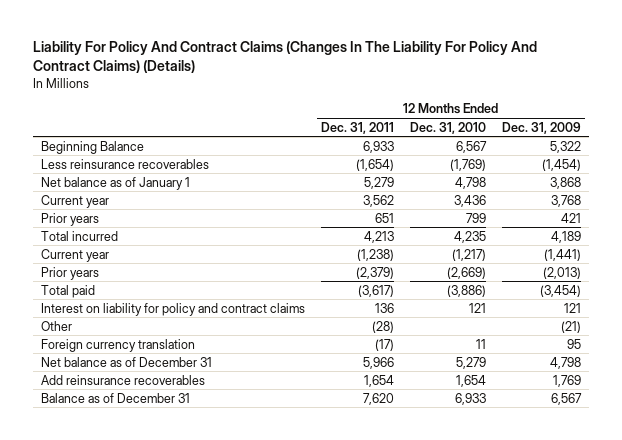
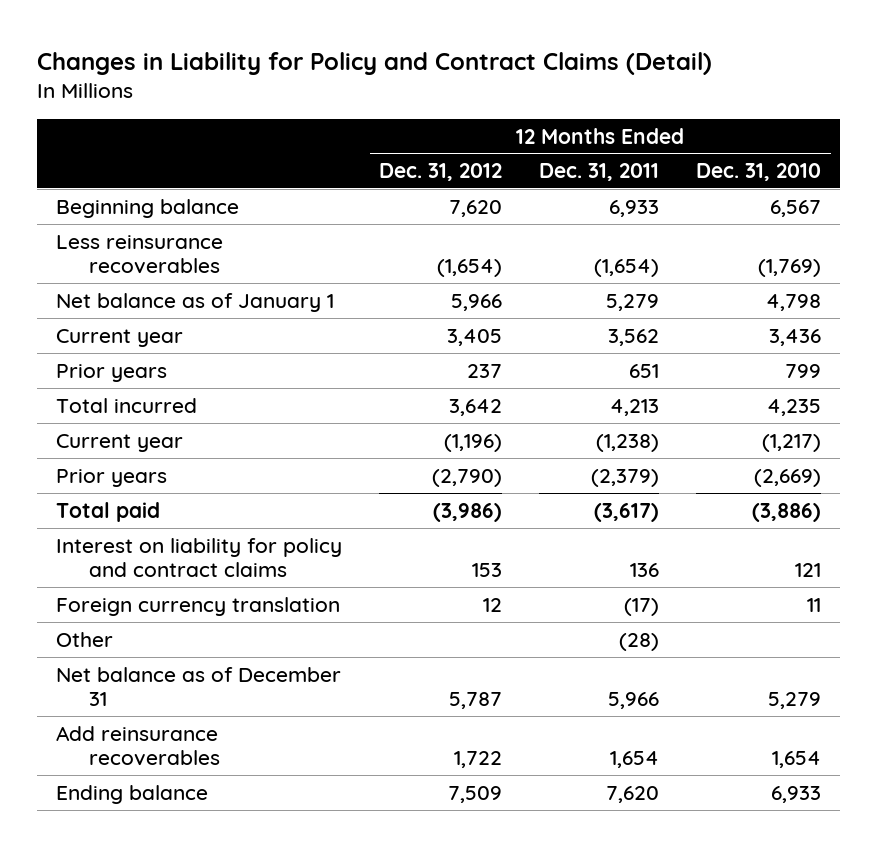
[32,40,537,73] Liability For Policy And Contract Claims (Changes In The Liability For Policy And Contract Claims) (Details) -> [37,51,713,75] Changes in Liability for Policy and Contract Claims (Detail)
[501,121,581,134] Dec. 31, 2009 -> none
none -> [379,163,503,182] Dec. 31, 2012
[40,140,144,154] Beginning Balance -> [55,198,239,218] Beginning balance
[40,320,72,331] Other -> [55,631,113,647] Other
[40,392,190,403] Balance as of December 31 -> [55,784,208,804] Ending balance

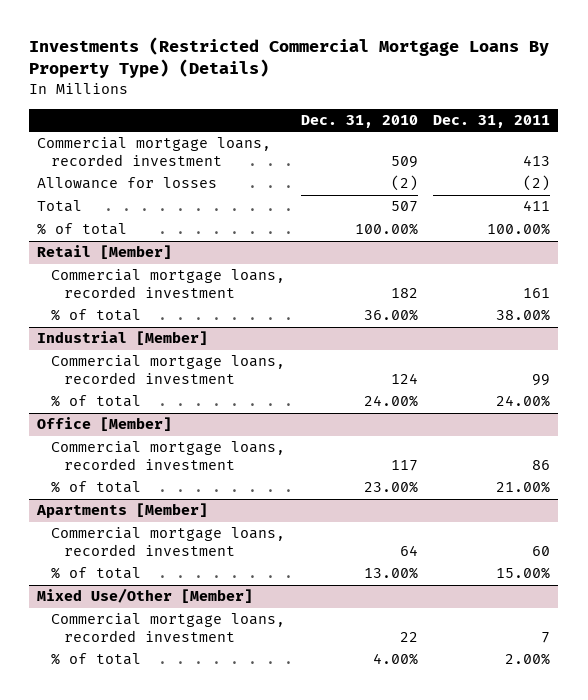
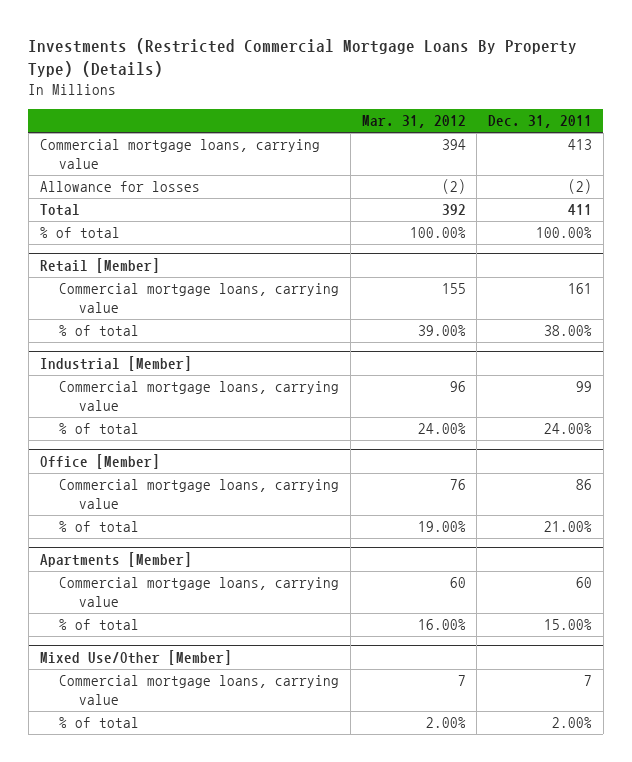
[300,114,418,128] Dec. 31, 2010 -> none
none -> [361,115,466,129] Mar. 31, 2012
[37,137,272,166] Commercial mortgage loans, recorded investment -> [39,139,320,170] Commercial mortgage loans, carrying value
[50,269,285,298] Commercial mortgage loans, recorded investment -> [59,283,340,314] Commercial mortgage loans, carrying value
[50,355,285,384] Commercial mortgage loans, recorded investment -> [59,381,340,412] Commercial mortgage loans, carrying value
[50,441,285,470] Commercial mortgage loans, recorded investment -> [59,479,340,510] Commercial mortgage loans, carrying value
[50,527,285,556] Commercial mortgage loans, recorded investment -> [59,577,340,608] Commercial mortgage loans, carrying value
[50,613,285,642] Commercial mortgage loans, recorded investment -> [59,675,340,706] Commercial mortgage loans, carrying value

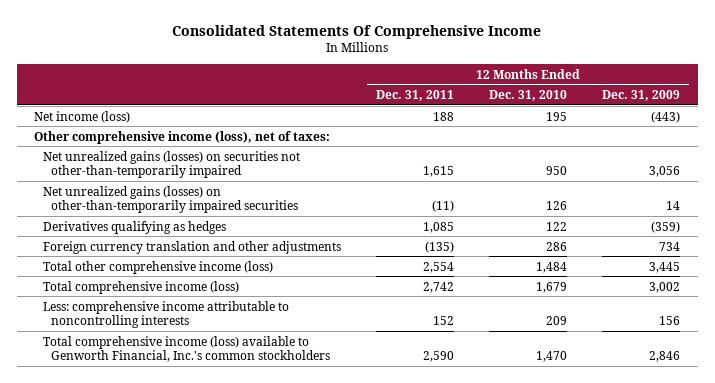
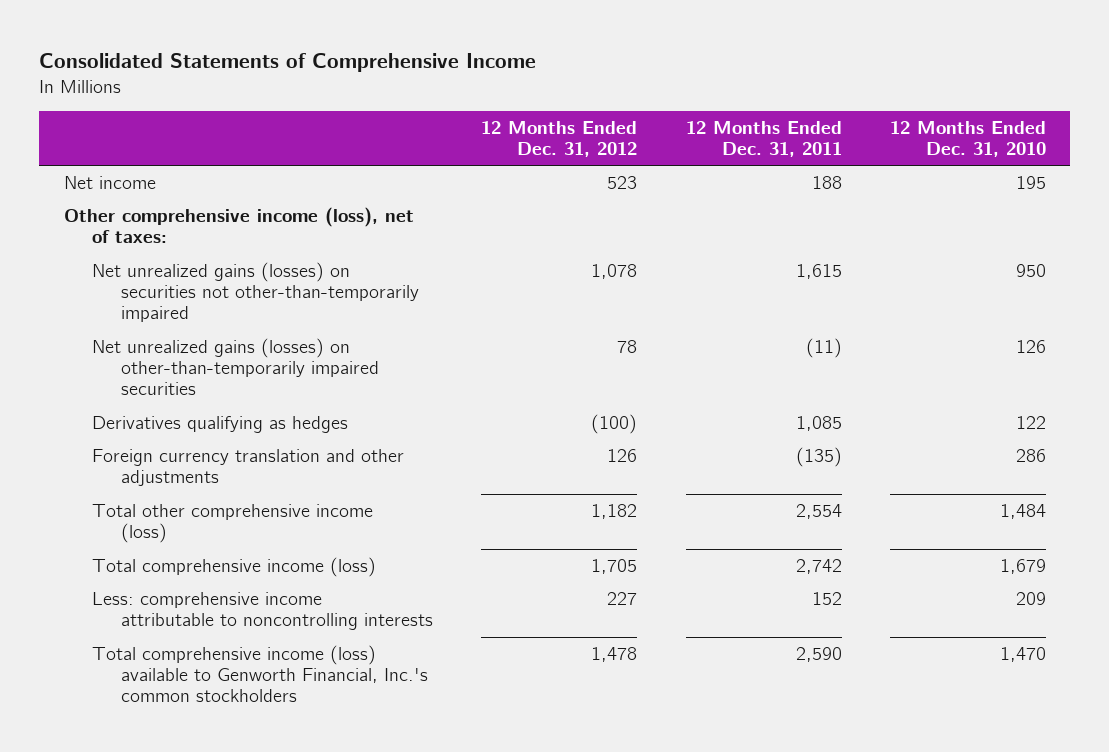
[172,24,542,39] Consolidated Statements Of Comprehensive Income -> [39,52,537,72] Consolidated Statements of Comprehensive Income
[602,89,681,101] Dec. 31, 2009 -> none
none -> [481,120,638,158] 12 Months Ended Dec. 31, 2012
[34,110,131,123] Net income (loss) -> [63,175,156,189] Net income

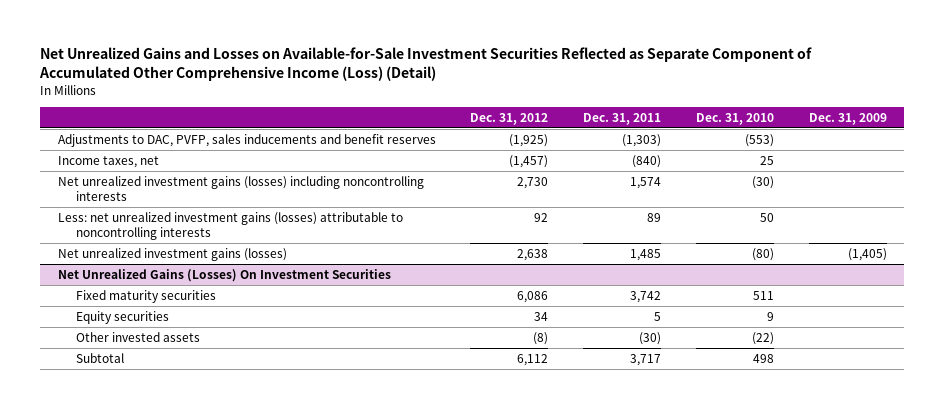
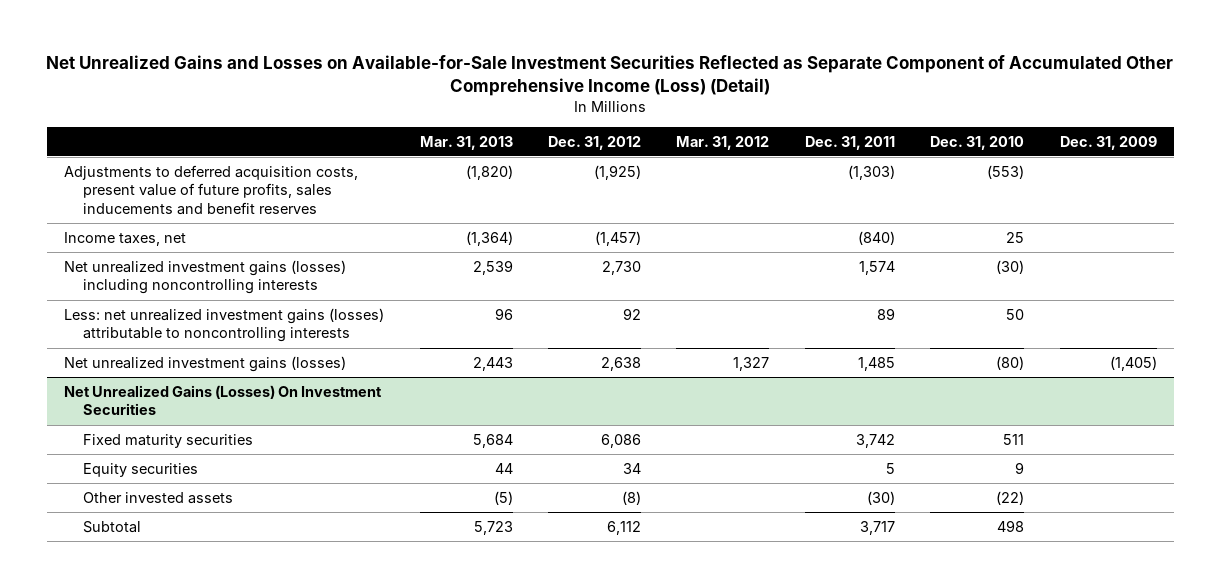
none -> [419,135,513,150] Mar. 31, 2013
none -> [676,135,770,150] Mar. 31, 2012
[57,133,436,147] Adjustments to DAC, PVFP, sales inducements and benefit reserves -> [64,164,359,215] Adjustments to deferred acquisition costs, present value of future profits, sales inducements and benefit reserves

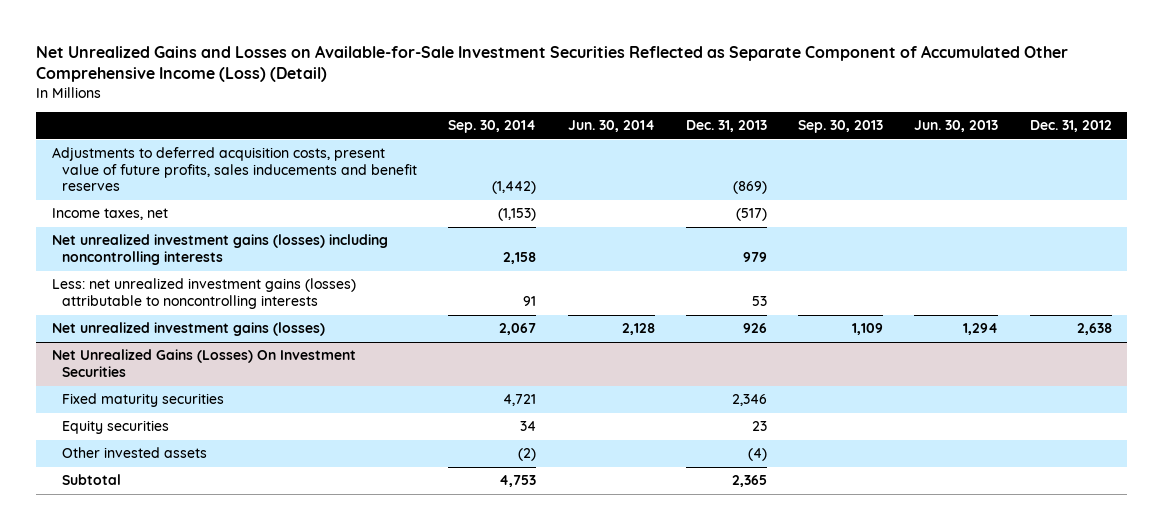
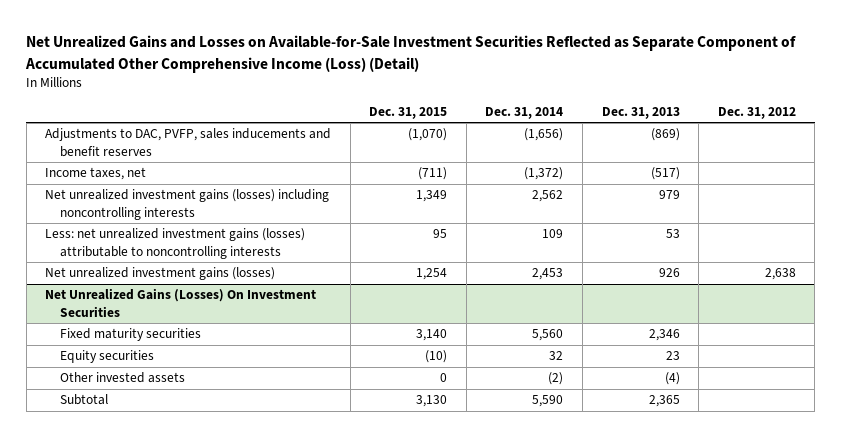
[448,120,537,134] Sep. 30, 2014 -> none
[567,120,655,133] Jun. 30, 2014 -> none
[798,120,884,134] Sep. 30, 2013 -> none
[914,120,999,133] Jun. 30, 2013 -> none
none -> [369,106,448,119] Dec. 31, 2015
none -> [485,106,564,119] Dec. 31, 2014
[51,147,417,192] Adjustments to deferred acquisition costs, present value of future profits, sales inducements and benefit reserves -> [45,128,332,158] Adjustments to DAC, PVFP, sales inducements and benefit reserves

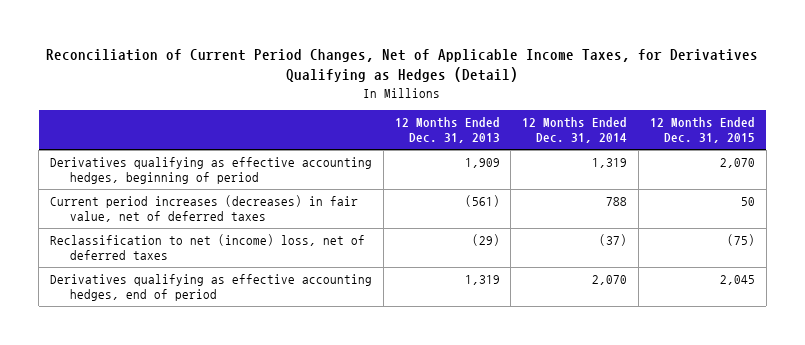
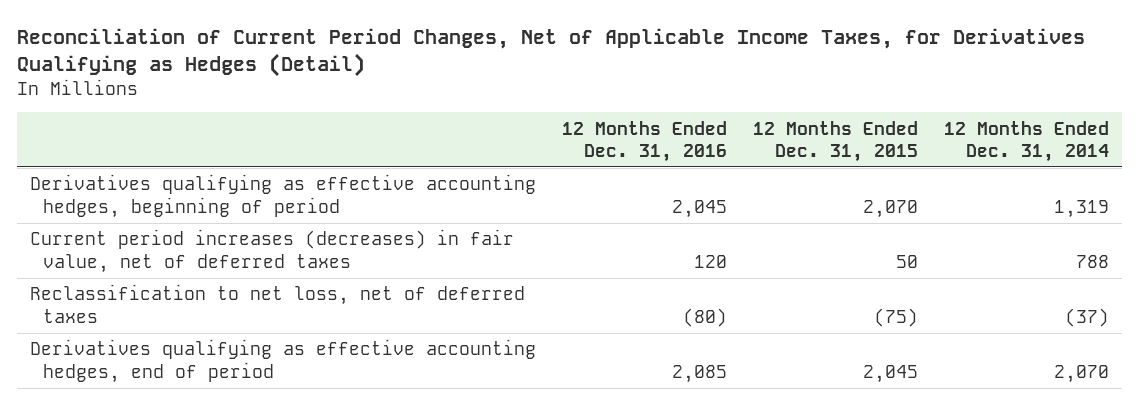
[394,117,500,144] 12 Months Ended Dec. 31, 2013 -> none
none -> [562,120,728,162] 12 Months Ended Dec. 31, 2016
[49,233,365,261] Reclassification to net (income) loss, net of deferred taxes -> [30,284,526,323] Reclassification to net loss, net of deferred taxes

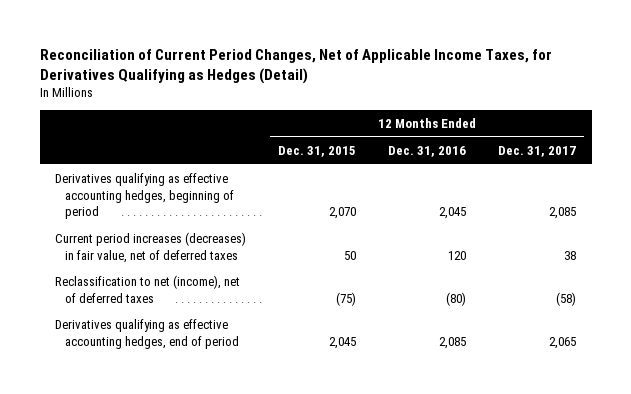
[944,120,1110,162] 12 Months Ended Dec. 31, 2014 -> none
none -> [497,145,576,157] Dec. 31, 2017
[30,284,526,323] Reclassification to net loss, net of deferred taxes -> [55,275,241,303] Reclassification to net (income), net of deferred taxes

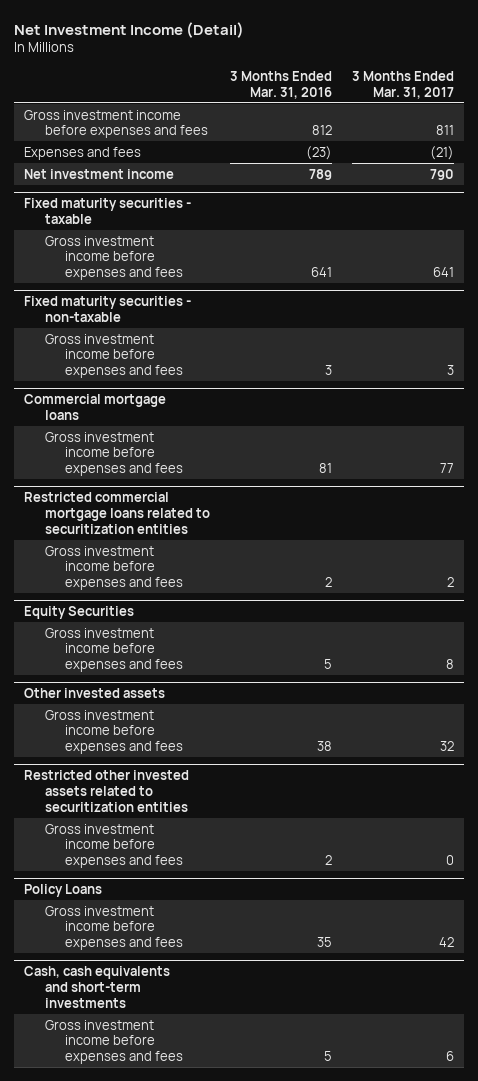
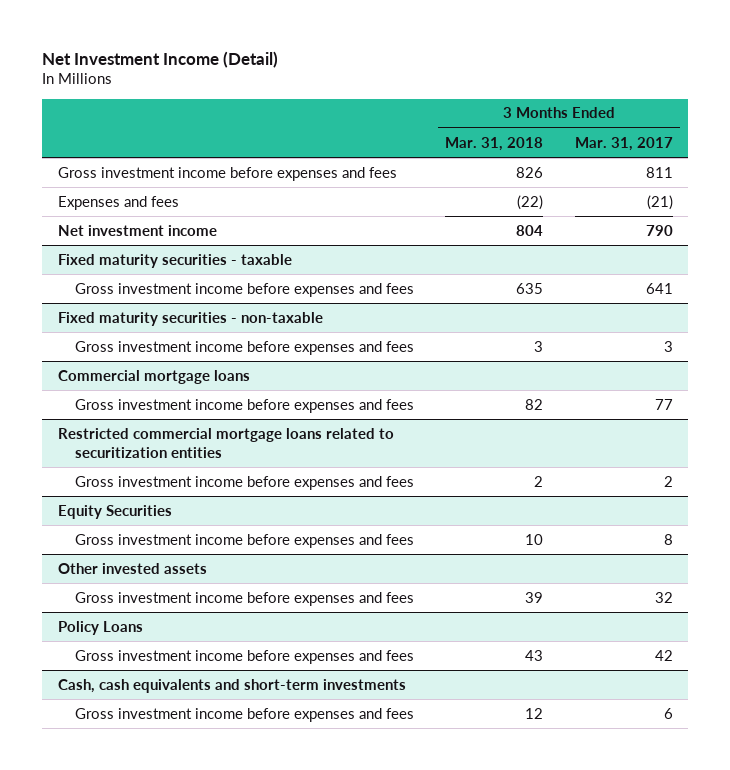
[229,71,332,99] 3 Months Ended Mar. 31, 2016 -> none
none -> [445,136,544,151] Mar. 31, 2018
[24,770,190,812] Restricted other invested assets related to securitization entities -> none
[44,823,183,868] Gross investment income before expenses and fees -> none

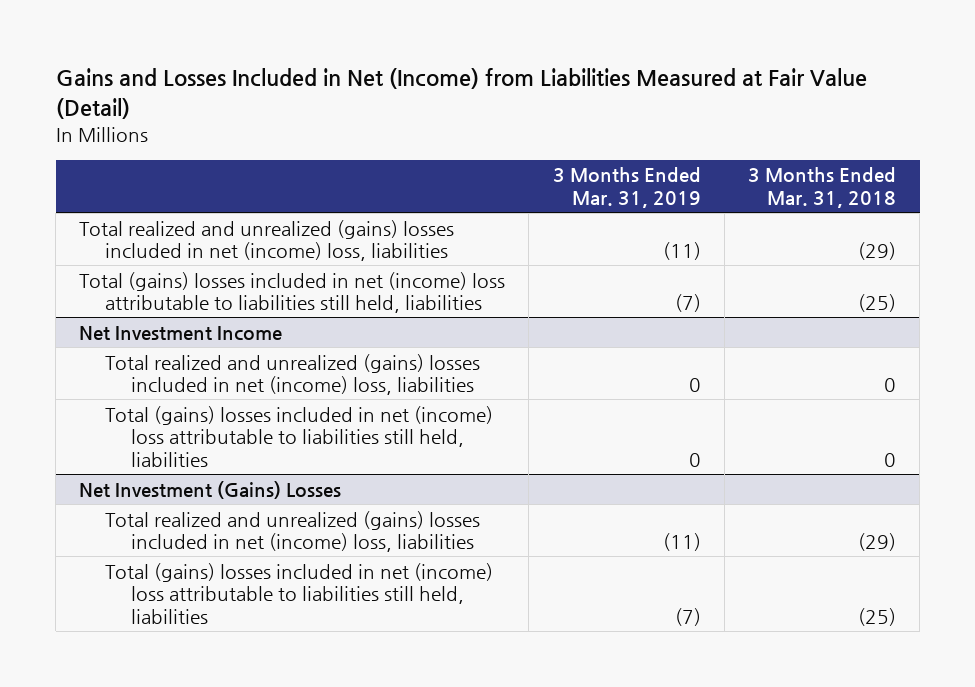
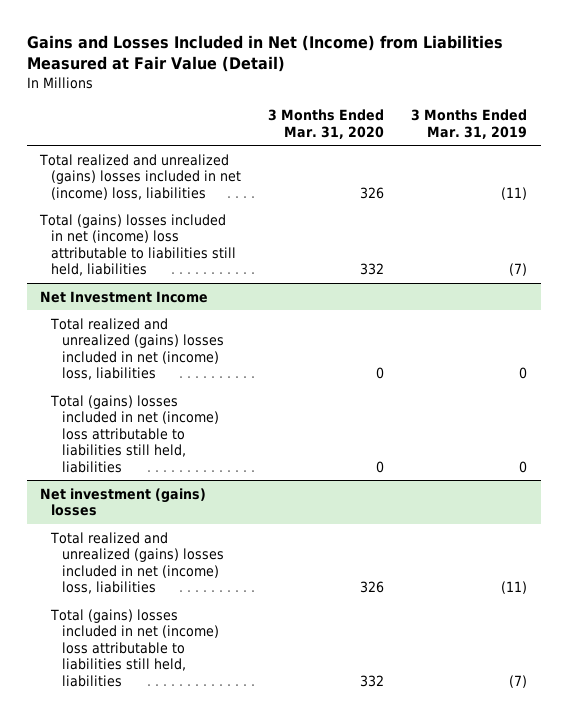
[747,167,896,208] 3 Months Ended Mar. 31, 2018 -> none
none -> [268,109,385,139] 3 Months Ended Mar. 31, 2020
[79,480,342,499] Net Investment (Gains) Losses -> [40,487,207,517] Net investment (gains) losses

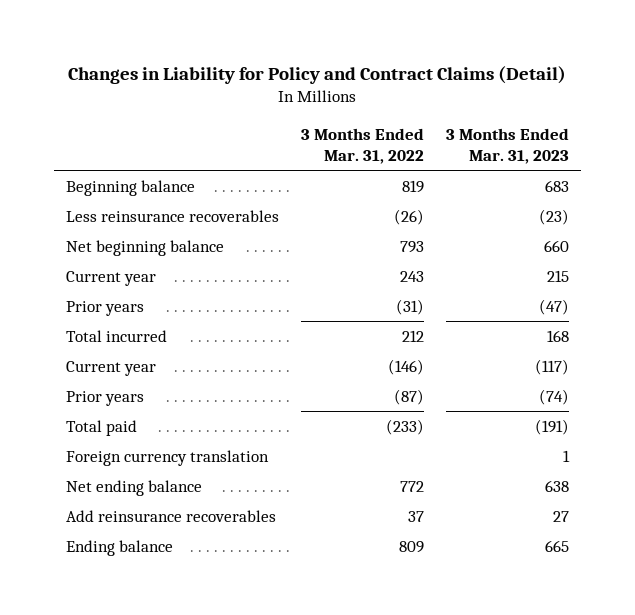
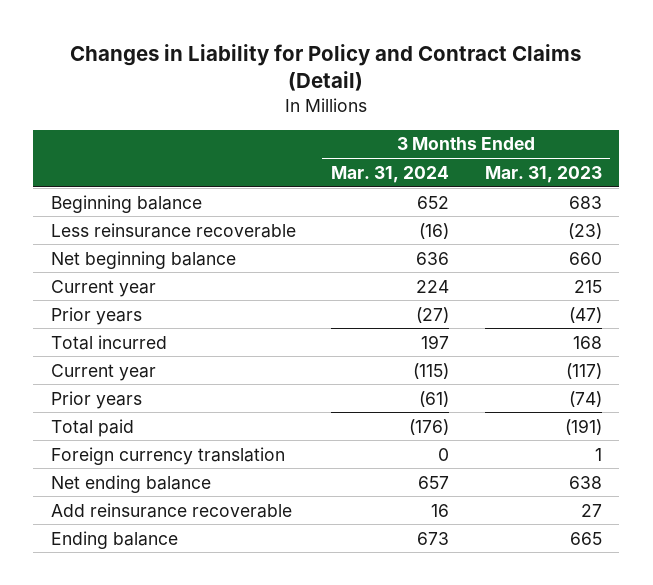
[300,127,424,164] 3 Months Ended Mar. 31, 2022 -> none
none -> [331,165,450,183] Mar. 31, 2024
[65,209,279,222] Less reinsurance recoverables -> [51,222,297,238] Less reinsurance recoverable
[65,509,276,522] Add reinsurance recoverables -> [51,502,293,518] Add reinsurance recoverable

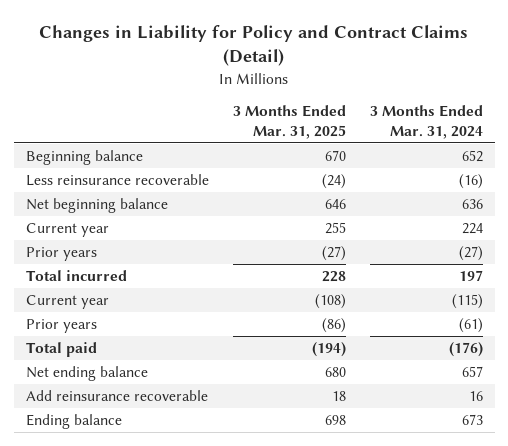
[484,165,602,183] Mar. 31, 2023 -> none
none -> [232,105,346,139] 3 Months Ended Mar. 31, 2025
[51,446,286,465] Foreign currency translation -> none

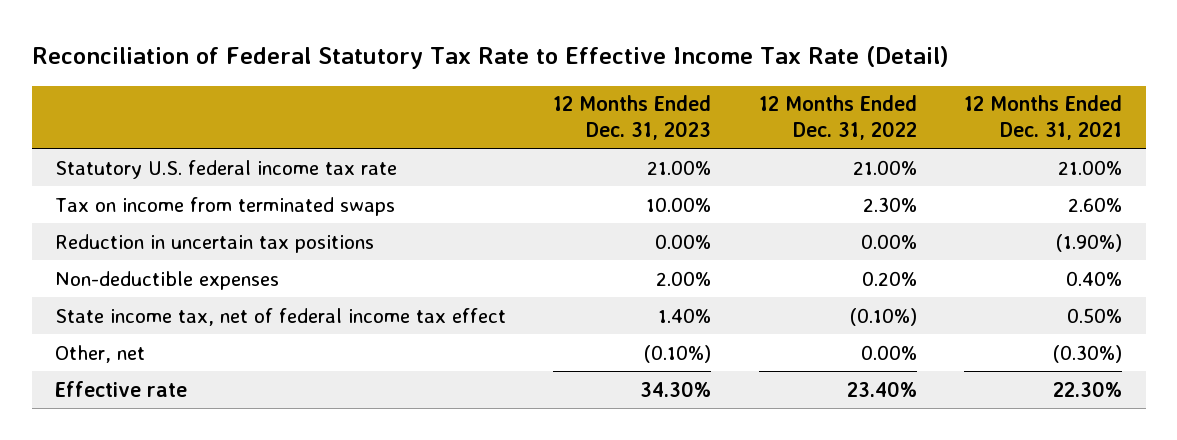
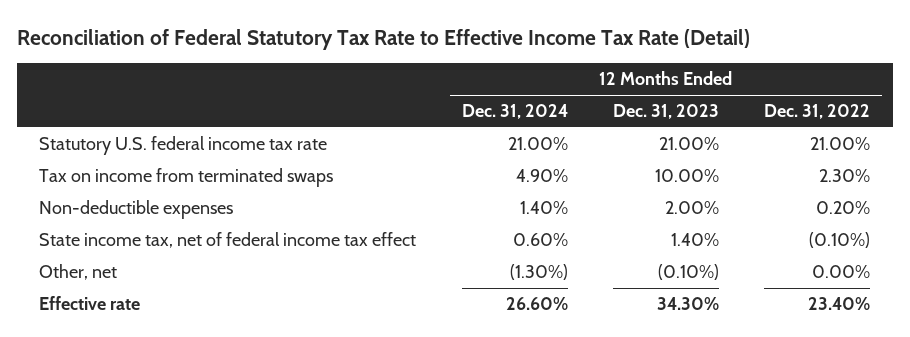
[963,95,1122,141] 12 Months Ended Dec. 31, 2021 -> none
none -> [461,104,568,120] Dec. 31, 2024
[55,233,375,253] Reduction in uncertain tax positions -> none

